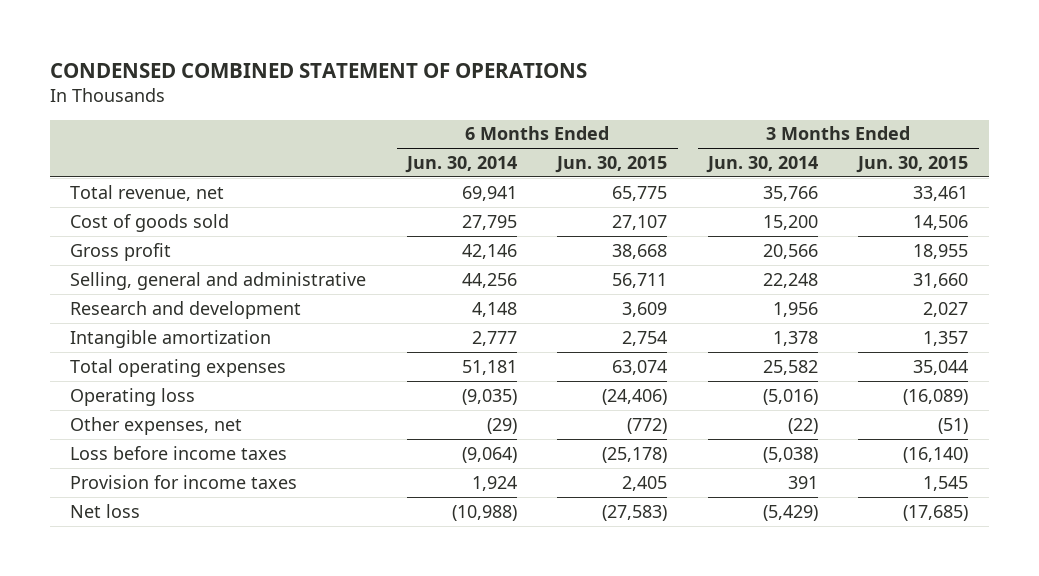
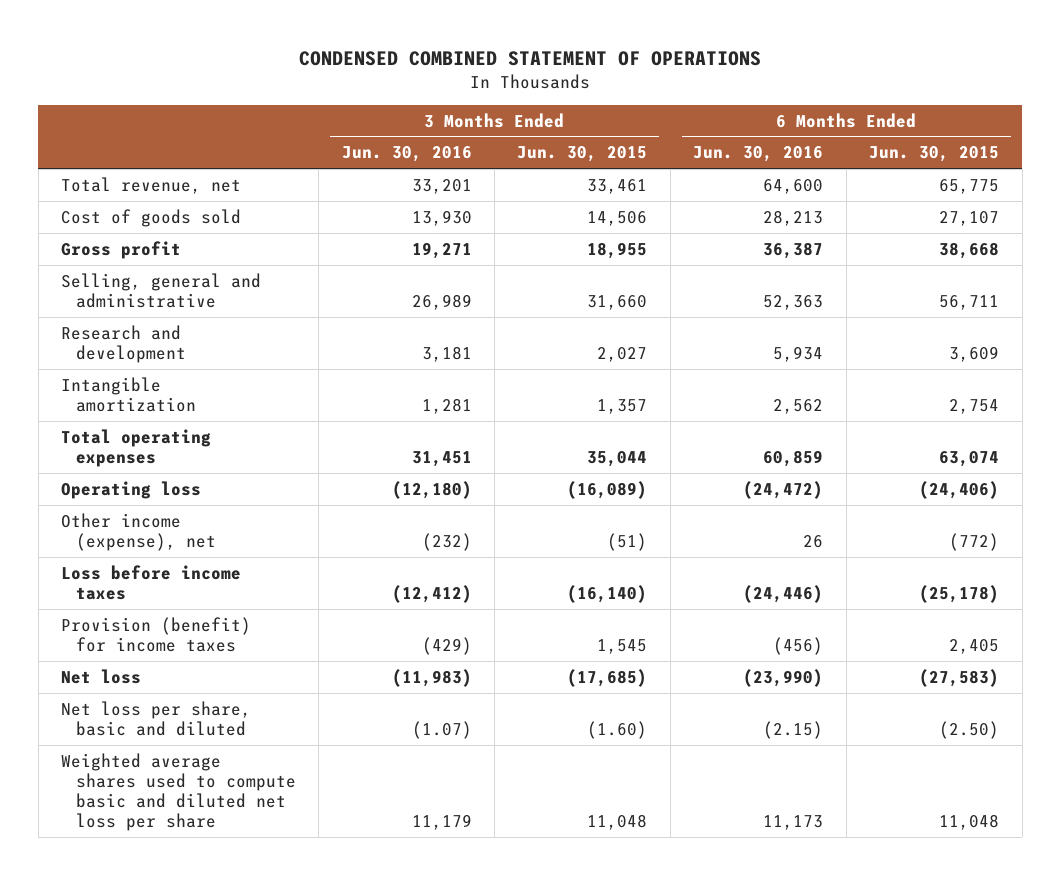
[404,155,517,173] Jun. 30, 2014 -> none
[705,155,818,173] Jun. 30, 2014 -> none
none -> [341,146,472,163] Jun. 30, 2016
none -> [693,146,824,163] Jun. 30, 2016
[70,416,243,435] Other expenses, net -> [61,512,216,551] Other income (expense), net
[70,474,298,489] Provision for income taxes -> [61,616,252,652] Provision (benefit) for income taxes
none -> [61,700,252,736] Net loss per share, basic and diluted
none -> [61,752,296,832] Weighted average shares used to compute basic and diluted net loss per share

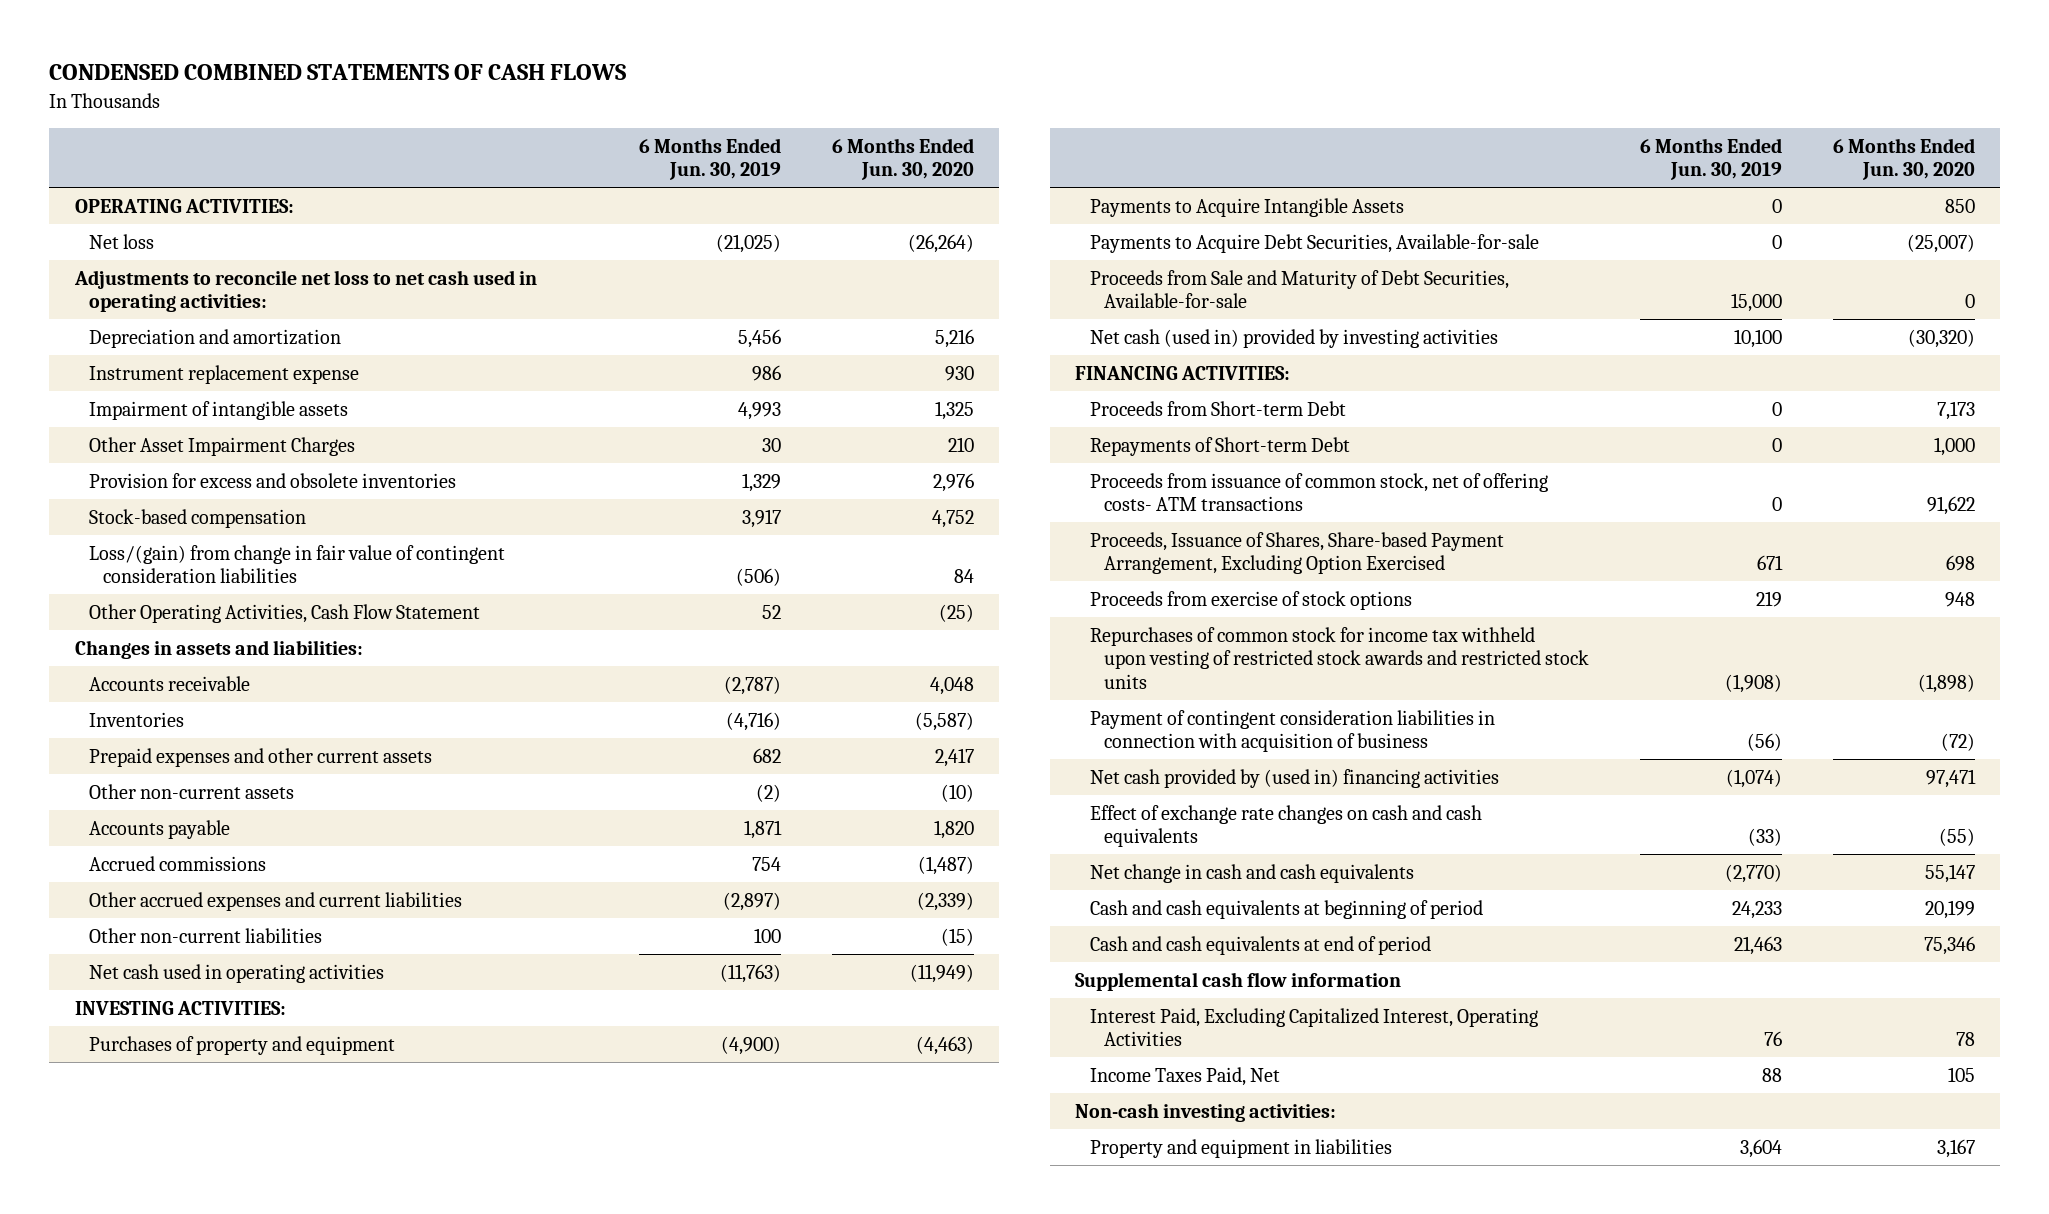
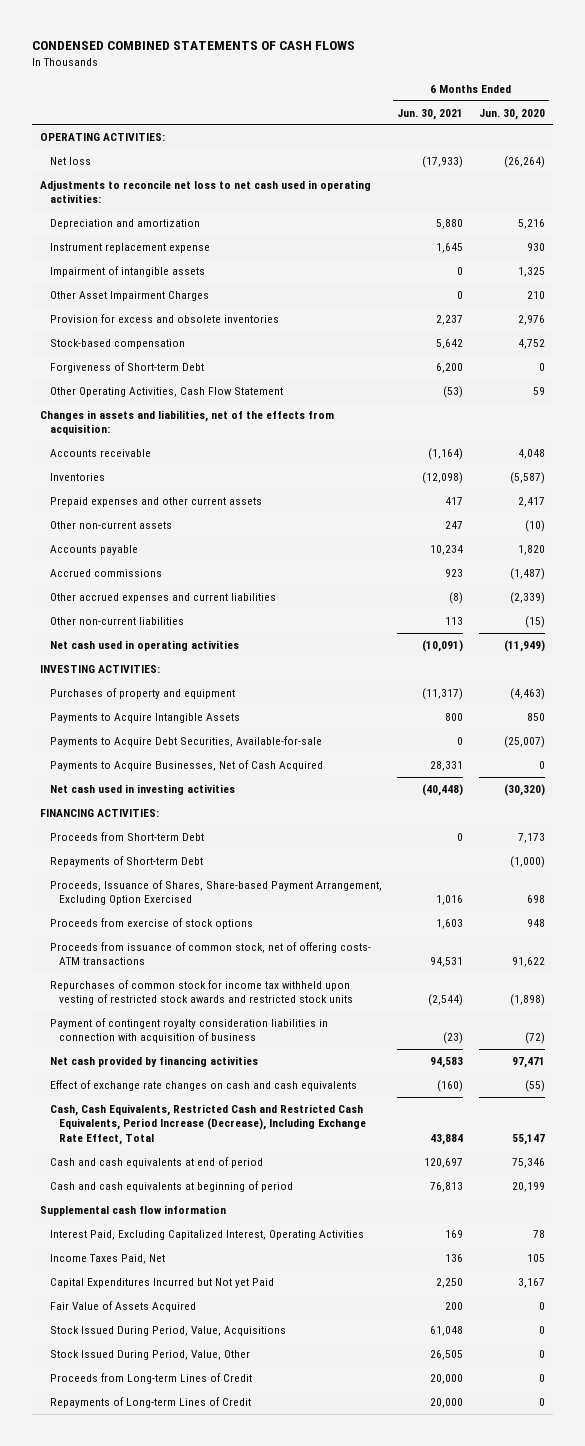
[639,137,782,181] 6 Months Ended Jun. 30, 2019 -> none
none -> [397,108,464,120] Jun. 30, 2021
[88,544,505,584] Loss/(gain) from change in fair value of contingent consideration liabilities -> none
none -> [49,361,204,373] Forgiveness of Short-term Debt
[938,603,974,622] (25) -> [532,386,545,395] 59
[74,639,363,659] Changes in assets and liabilities: -> [39,409,334,436] Changes in assets and liabilities, net of the effects from acquisition:
[1089,269,1509,309] Proceeds from Sale and Maturity of Debt Securities, Available-for-sale -> none
none -> [49,759,323,771] Payments to Acquire Businesses, Net of Cash Acquired
[1089,328,1498,348] Net cash (used in) provided by investing activities -> [49,783,235,795] Net cash used in investing activities
[1933,436,1975,456] 1,000 -> [509,855,545,868] (1,000)
[1089,472,1548,512] Proceeds from issuance of common stock, net of offering costs- ATM transactions -> [49,941,371,966] Proceeds from issuance of common stock, net of offering costs- ATM transactions
[1089,709,1495,753] Payment of contingent consideration liabilities in connection with acquisition of business -> [49,1017,328,1044] Payment of contingent royalty consideration liabilities in connection with acquisition of business
[1089,768,1499,788] Net cash provided by (used in) financing activities -> [49,1055,258,1067] Net cash provided by financing activities
[1089,863,1414,883] Net change in cash and cash equivalents -> [49,1103,367,1145] Cash, Cash Equivalents, Restricted Cash and Restricted Cash Equivalents, Period Increase (Decrease), Including Exchange Rate Effect, Total
[1089,899,1483,919] Cash and cash equivalents at beginning of period -> [49,1180,293,1192] Cash and cash equivalents at beginning of period
[1075,1102,1337,1122] Non-cash investing activities: -> none
[1089,1138,1392,1158] Property and equipment in liabilities -> [49,1277,274,1288] Capital Expenditures Incurred but Not yet Paid
none -> [49,1300,196,1312] Fair Value of Assets Acquired
none -> [49,1325,286,1336] Stock Issued During Period, Value, Acquisitions
none -> [49,1349,250,1360] Stock Issued During Period, Value, Other
none -> [49,1372,252,1384] Proceeds from Long-term Lines of Credit
none -> [49,1396,251,1408] Repayments of Long-term Lines of Credit

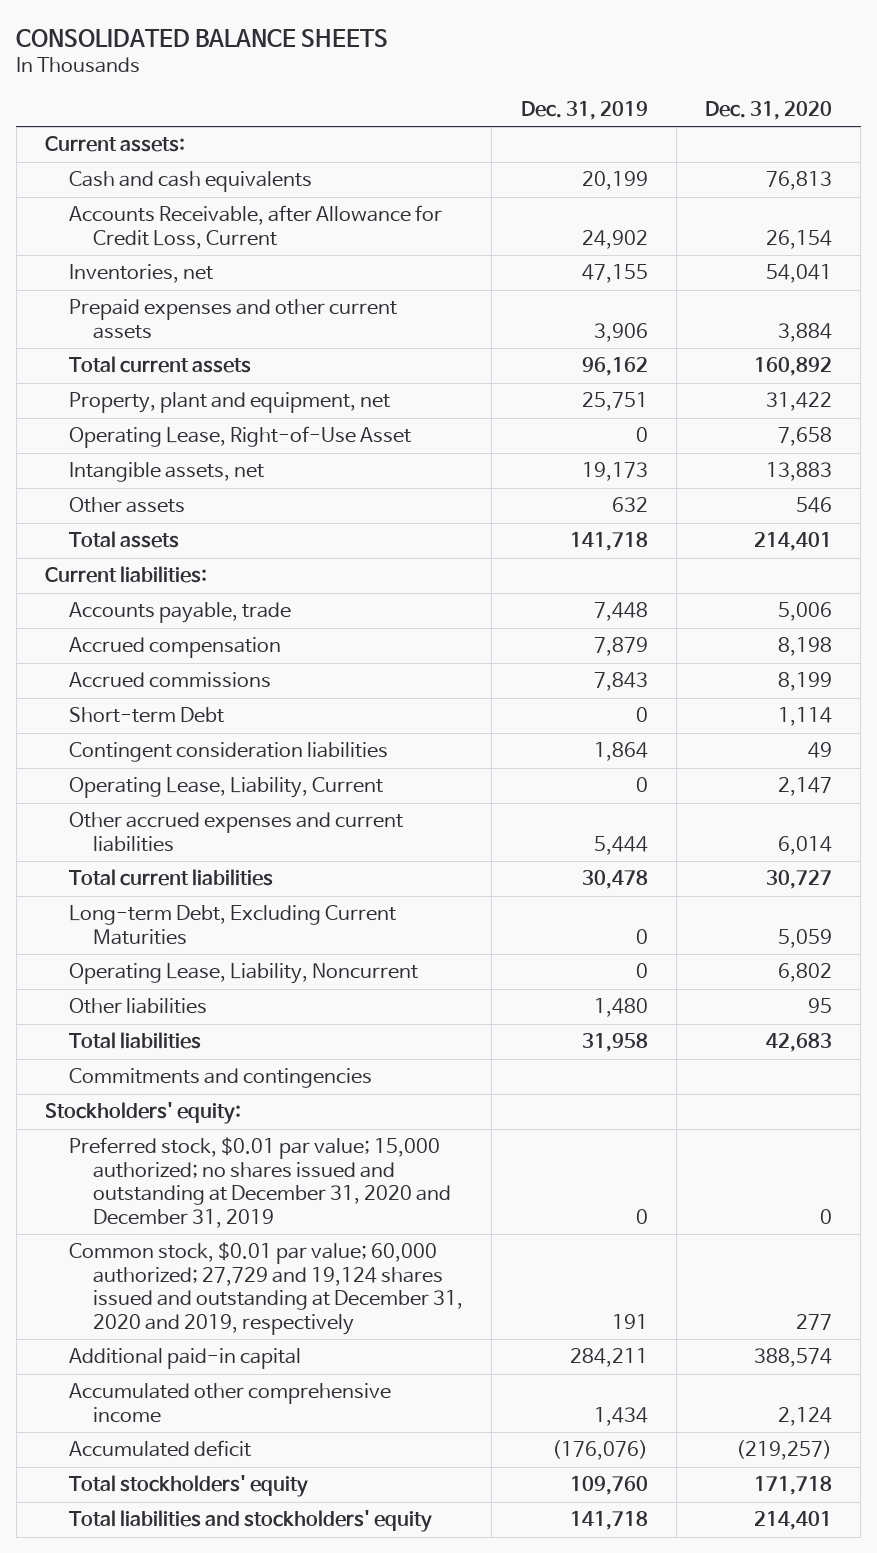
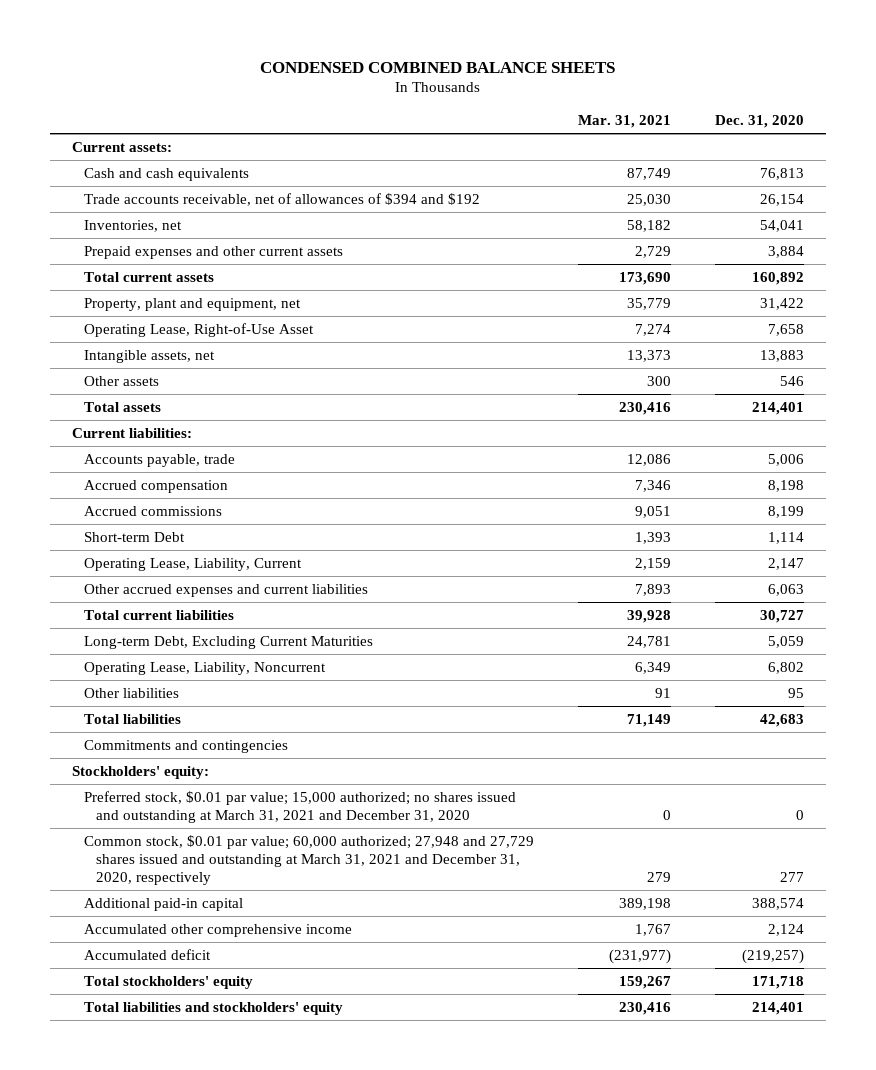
[16,29,389,48] CONSOLIDATED BALANCE SHEETS -> [260,61,616,73] CONDENSED COMBINED BALANCE SHEETS
[520,101,648,121] Dec. 31, 2019 -> none
none -> [577,115,671,129] Mar. 31, 2021
[69,205,443,249] Accounts Receivable, after Allowance for Credit Loss, Current -> [83,192,480,206] Trade accounts receivable, net of allowances of $394 and $192
[69,742,389,763] Contingent consideration liabilities -> none
[777,835,832,855] 6,014 -> [768,583,805,596] 6,063
[69,1137,452,1228] Preferred stock, $0.01 par value; 15,000 authorized; no shares issued and outstanding at December 31, 2020 and December 31, 2019 -> [83,790,516,823] Preferred stock, $0.01 par value; 15,000 authorized; no shares issued and outstanding at March 31, 2021 and December 31, 2020
[69,1242,464,1335] Common stock, $0.01 par value; 60,000 authorized; 27,729 and 19,124 shares issued and outstanding at December 31, 2020 and 2019, respectively -> [83,834,534,885] Common stock, $0.01 par value; 60,000 authorized; 27,948 and 27,729 shares issued and outstanding at March 31, 2021 and December 31, 2020, respectively

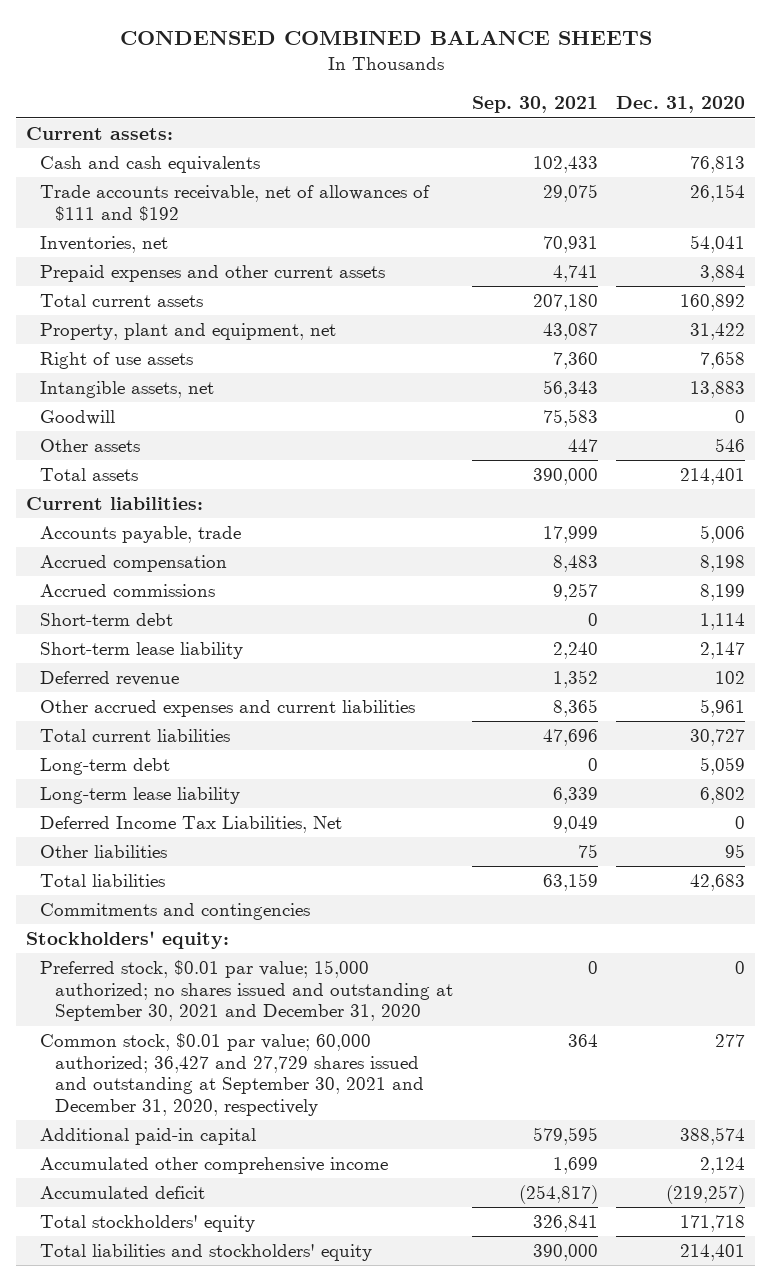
[577,115,671,129] Mar. 31, 2021 -> none
none -> [471,96,598,114] Sep. 30, 2021
[83,192,480,206] Trade accounts receivable, net of allowances of $394 and $192 -> [40,184,431,221] Trade accounts receivable, net of allowances of $111 and $192
[83,322,314,337] Operating Lease, Right-of-Use Asset -> [40,351,194,369] Right of use assets
none -> [40,409,116,425] Goodwill
[83,531,185,542] Short-term Debt -> [40,612,174,626] Short-term debt
[83,557,302,571] Operating Lease, Liability, Current -> [40,641,244,659] Short-term lease liability
none -> [40,670,180,686] Deferred revenue
[768,583,805,596] 6,063 -> [700,698,746,717] 5,961
[83,635,373,649] Long-term Debt, Excluding Current Maturities -> [40,757,171,775] Long-term debt
[83,661,326,675] Operating Lease, Liability, Noncurrent -> [40,786,241,804] Long-term lease liability
none -> [40,815,343,833] Deferred Income Tax Liabilities, Net
[83,790,516,823] Preferred stock, $0.01 par value; 15,000 authorized; no shares issued and outstanding at March 31, 2021 and December 31, 2020 -> [40,959,453,1022] Preferred stock, $0.01 par value; 15,000 authorized; no shares issued and outstanding at September 30, 2021 and December 31, 2020
[83,834,534,885] Common stock, $0.01 par value; 60,000 authorized; 27,948 and 27,729 shares issued and outstanding at March 31, 2021 and December 31, 2020, respectively -> [40,1032,424,1117] Common stock, $0.01 par value; 60,000 authorized; 36,427 and 27,729 shares issued and outstanding at September 30, 2021 and December 31, 2020, respectively

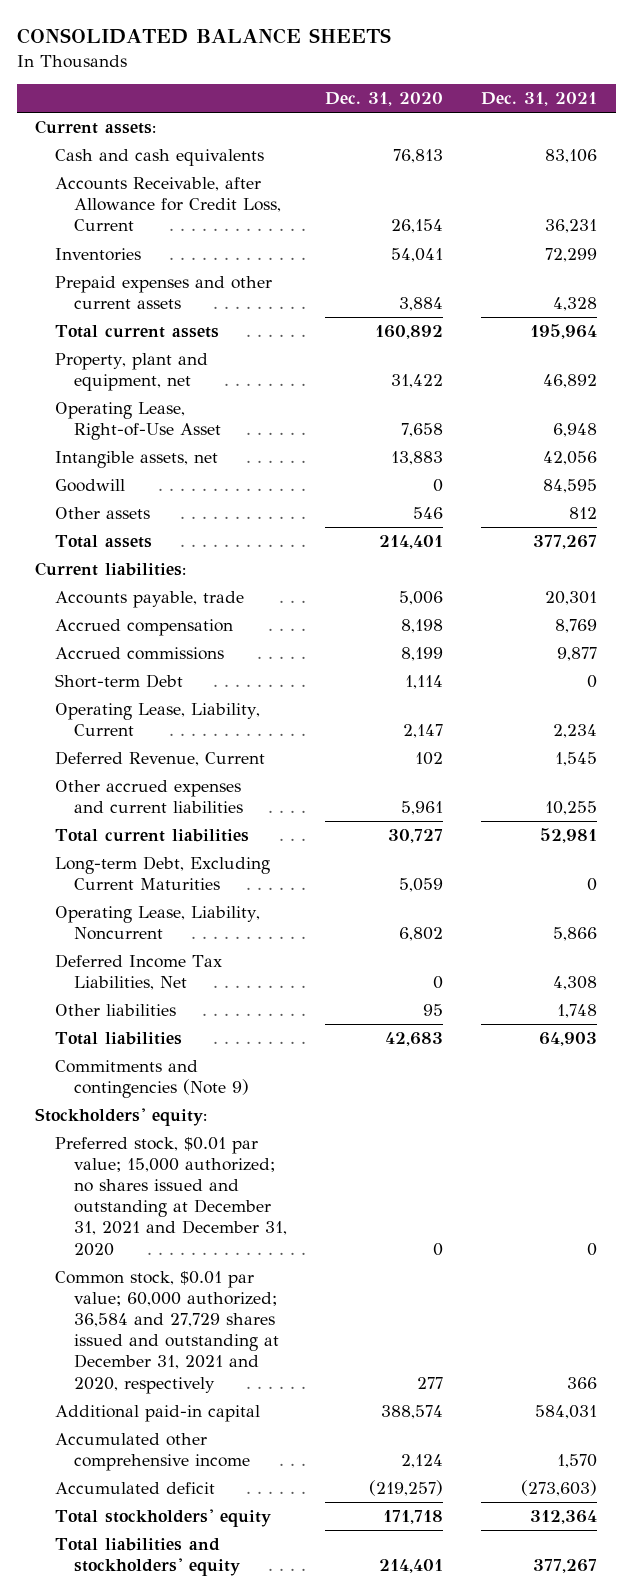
[119,30,652,46] CONDENSED COMBINED BALANCE SHEETS -> [16,28,391,45] CONSOLIDATED BALANCE SHEETS
[471,96,598,114] Sep. 30, 2021 -> none
none -> [480,92,597,107] Dec. 31, 2021
[40,184,431,221] Trade accounts receivable, net of allowances of $111 and $192 -> [54,177,282,232] Accounts Receivable, after Allowance for Credit Loss, Current
[40,235,169,253] Inventories, net -> [54,248,141,262] Inventories
[40,351,194,369] Right of use assets -> [54,402,222,441] Operating Lease, Right-of-Use Asset
[40,612,174,626] Short-term debt -> [54,674,183,689] Short-term Debt
[40,641,244,659] Short-term lease liability -> [54,703,260,737] Operating Lease, Liability, Current
[40,670,180,686] Deferred revenue -> [54,751,265,767] Deferred Revenue, Current
[40,757,171,775] Long-term debt -> [54,856,270,891] Long-term Debt, Excluding Current Maturities
[40,786,241,804] Long-term lease liability -> [54,906,260,941] Operating Lease, Liability, Noncurrent
[40,902,311,920] Commitments and contingencies -> [54,1060,250,1099] Commitments and contingencies (Note 9)
[40,959,453,1022] Preferred stock, $0.01 par value; 15,000 authorized; no shares issued and outstanding at September 30, 2021 and December 31, 2020 -> [54,1137,288,1256] Preferred stock, $0.01 par value; 15,000 authorized; no shares issued and outstanding at December 31, 2021 and December 31, 2020
[40,1032,424,1117] Common stock, $0.01 par value; 60,000 authorized; 36,427 and 27,729 shares issued and outstanding at September 30, 2021 and December 31, 2020, respectively -> [54,1271,280,1394] Common stock, $0.01 par value; 60,000 authorized; 36,584 and 27,729 shares issued and outstanding at December 31, 2021 and 2020, respectively

